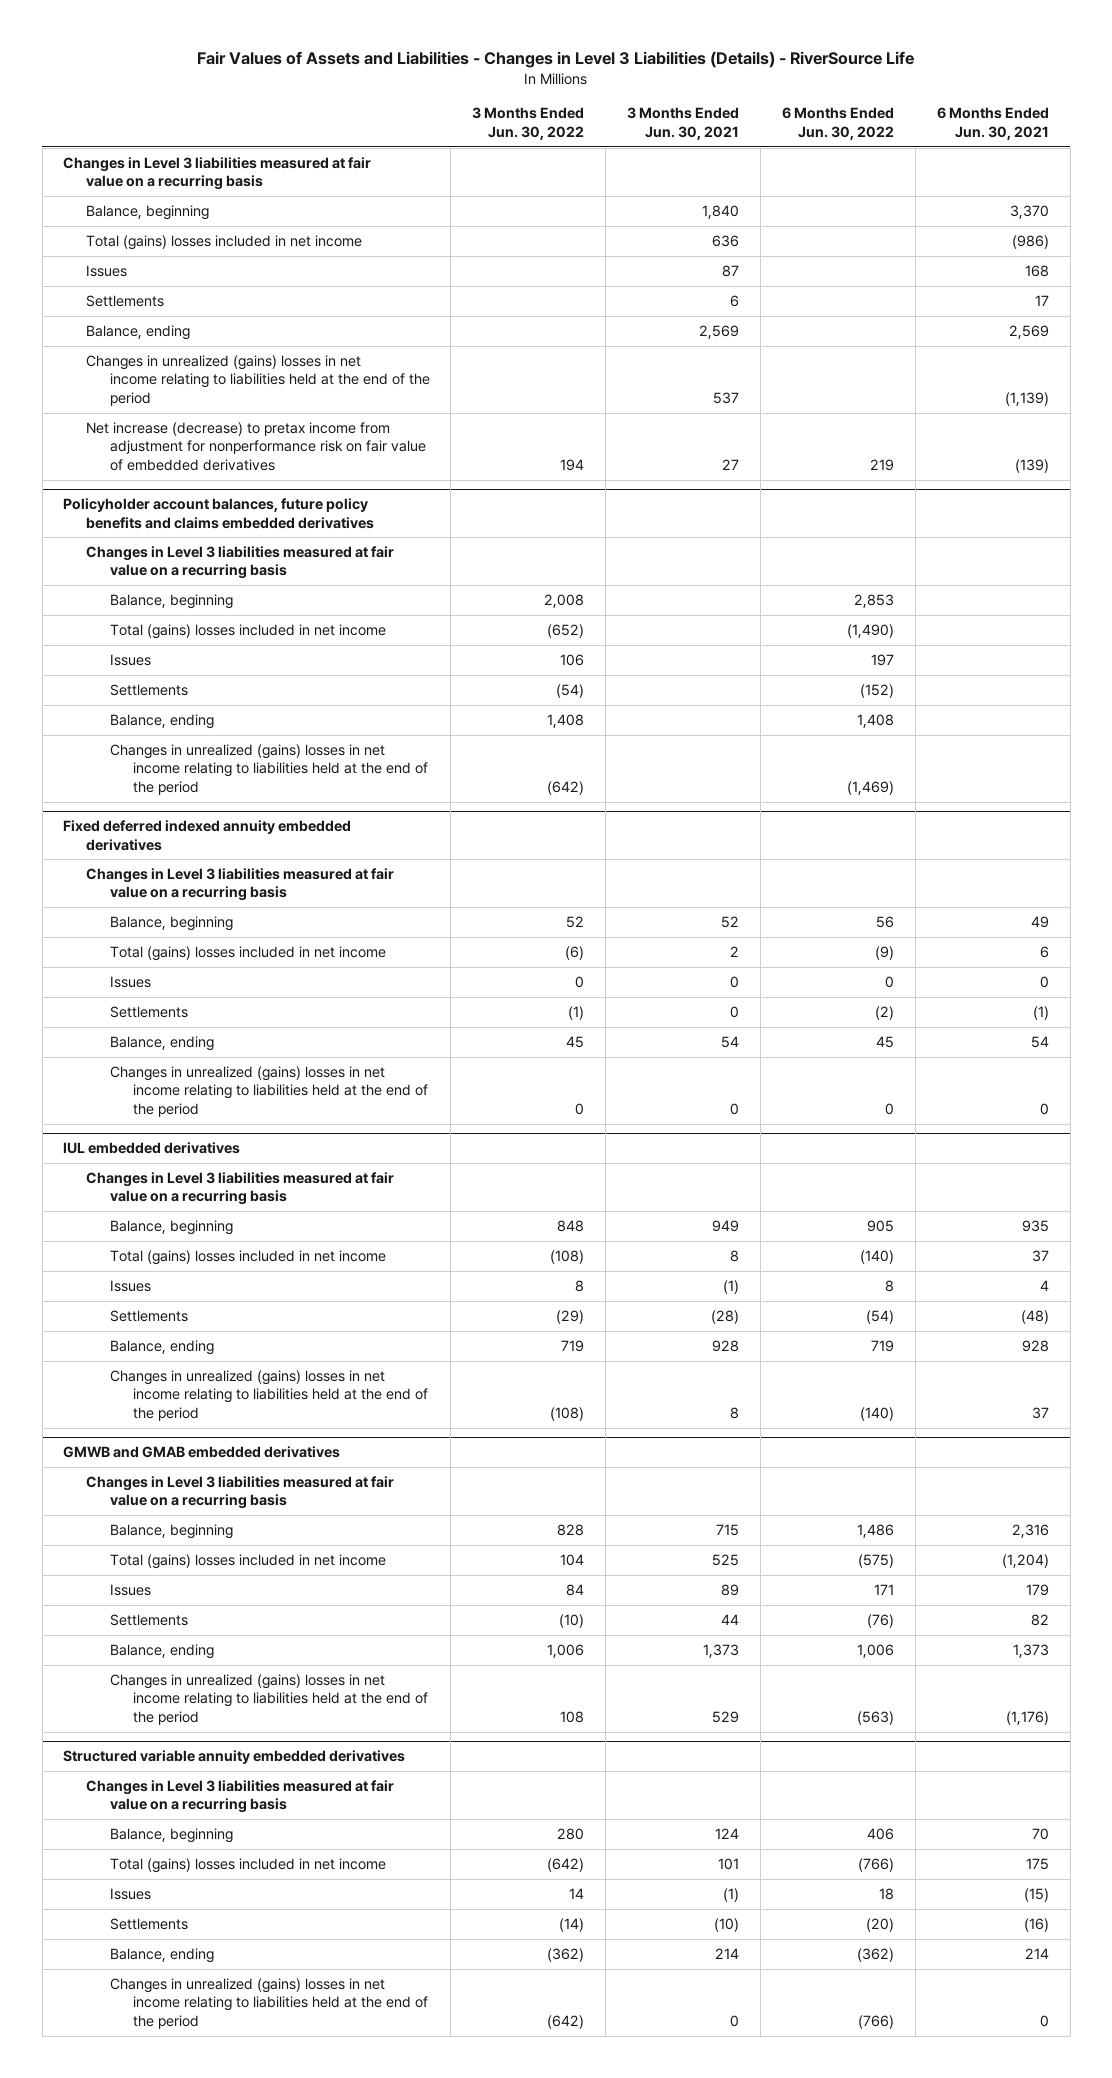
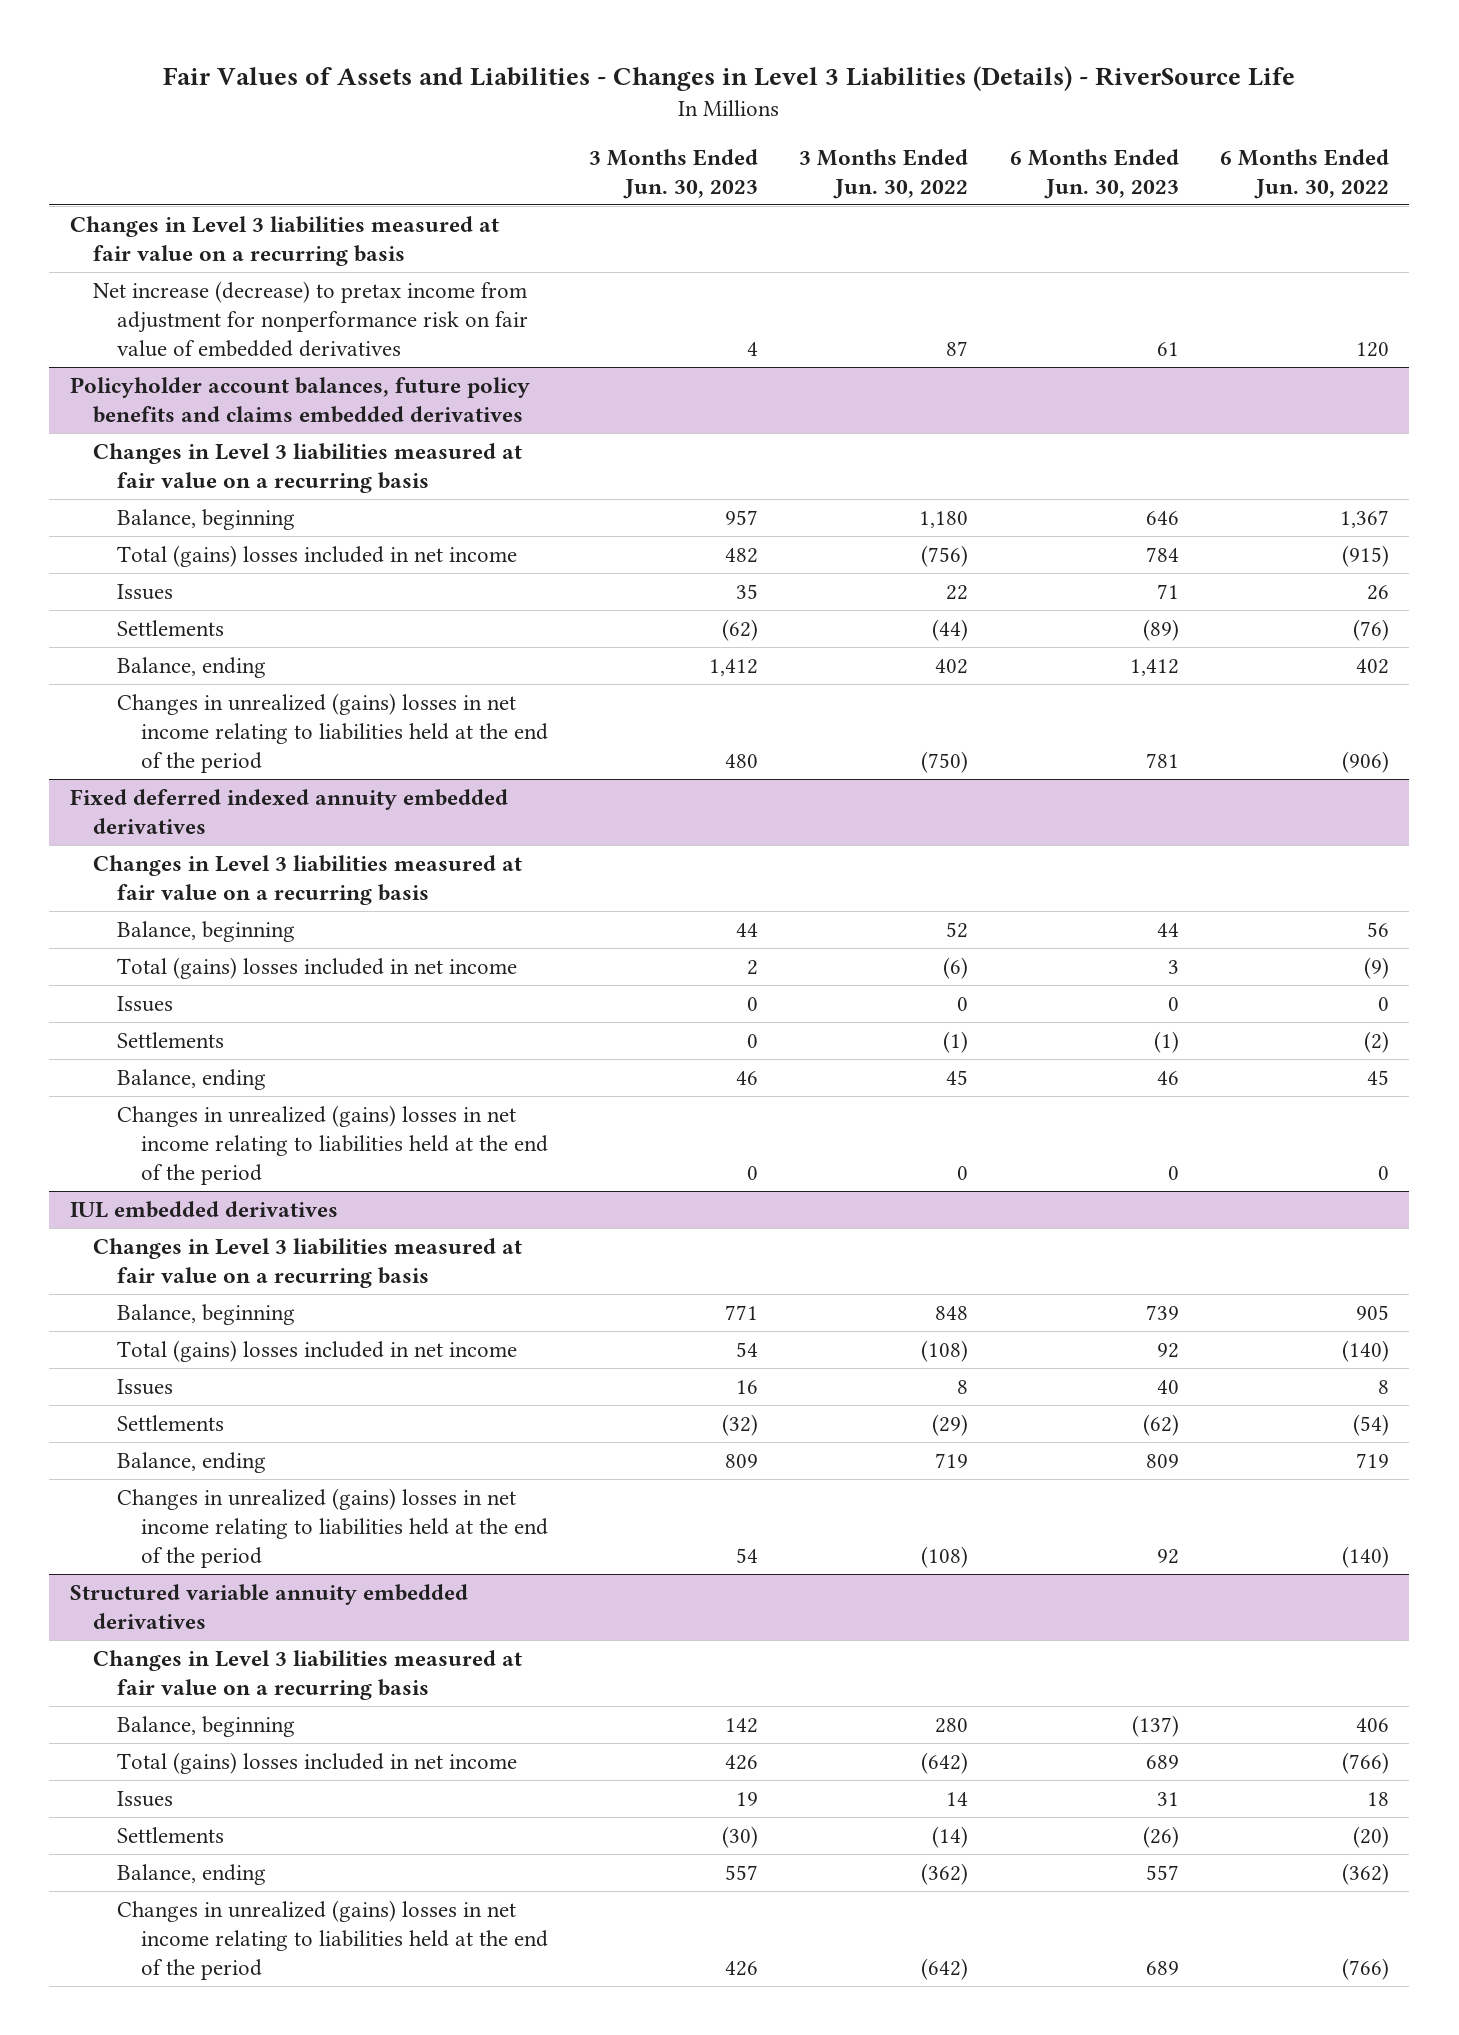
[627,107,740,140] 3 Months Ended Jun. 30, 2021 -> none
[936,107,1049,140] 6 Months Ended Jun. 30, 2021 -> none
none -> [589,148,759,199] 3 Months Ended Jun. 30, 2023
none -> [1009,148,1179,199] 6 Months Ended Jun. 30, 2023
[86,204,210,220] Balance, beginning -> none
[86,234,363,250] Total (gains) losses included in net income -> none
[86,264,128,277] Issues -> none
[86,294,165,307] Settlements -> none
[86,324,191,340] Balance, ending -> none
[86,354,430,406] Changes in unrealized (gains) losses in net income relating to liabilities held at the end of the period -> none
[560,458,585,471] 194 -> [946,340,969,356] 87
[869,458,894,471] 219 -> [1355,341,1389,357] 120
[544,593,585,608] 2,008 -> [919,510,969,528] 1,180
[853,593,894,608] 2,853 -> [1339,509,1389,528] 1,367
[547,623,585,638] (652) -> [921,544,969,567] (756)
[846,623,894,638] (1,490) -> [1341,544,1389,567] (915)
[560,653,585,666] 106 -> [946,584,969,600] 22
[870,653,894,666] 197 -> [1366,584,1389,600] 26
[556,683,585,698] (54) -> [932,618,969,641] (44)
[859,683,894,698] (152) -> [1352,618,1389,641] (76)
[547,713,585,728] 1,408 -> [935,658,969,674] 402
[856,713,894,728] 1,408 -> [1355,658,1389,674] 402
[547,780,585,795] (642) -> [921,750,969,773] (750)
[846,780,894,795] (1,469) -> [1341,750,1389,773] (906)
[63,1446,341,1459] GMWB and GMAB embedded derivatives -> none
[86,1475,395,1510] Changes in Level 3 liabilities measured at fair value on a recurring basis -> none
[109,1523,233,1539] Balance, beginning -> none
[109,1553,386,1569] Total (gains) losses included in net income -> none
[109,1583,151,1596] Issues -> none
[109,1613,188,1626] Settlements -> none
[109,1643,214,1659] Balance, ending -> none
[109,1673,428,1725] Changes in unrealized (gains) losses in net income relating to liabilities held at the end of the period -> none

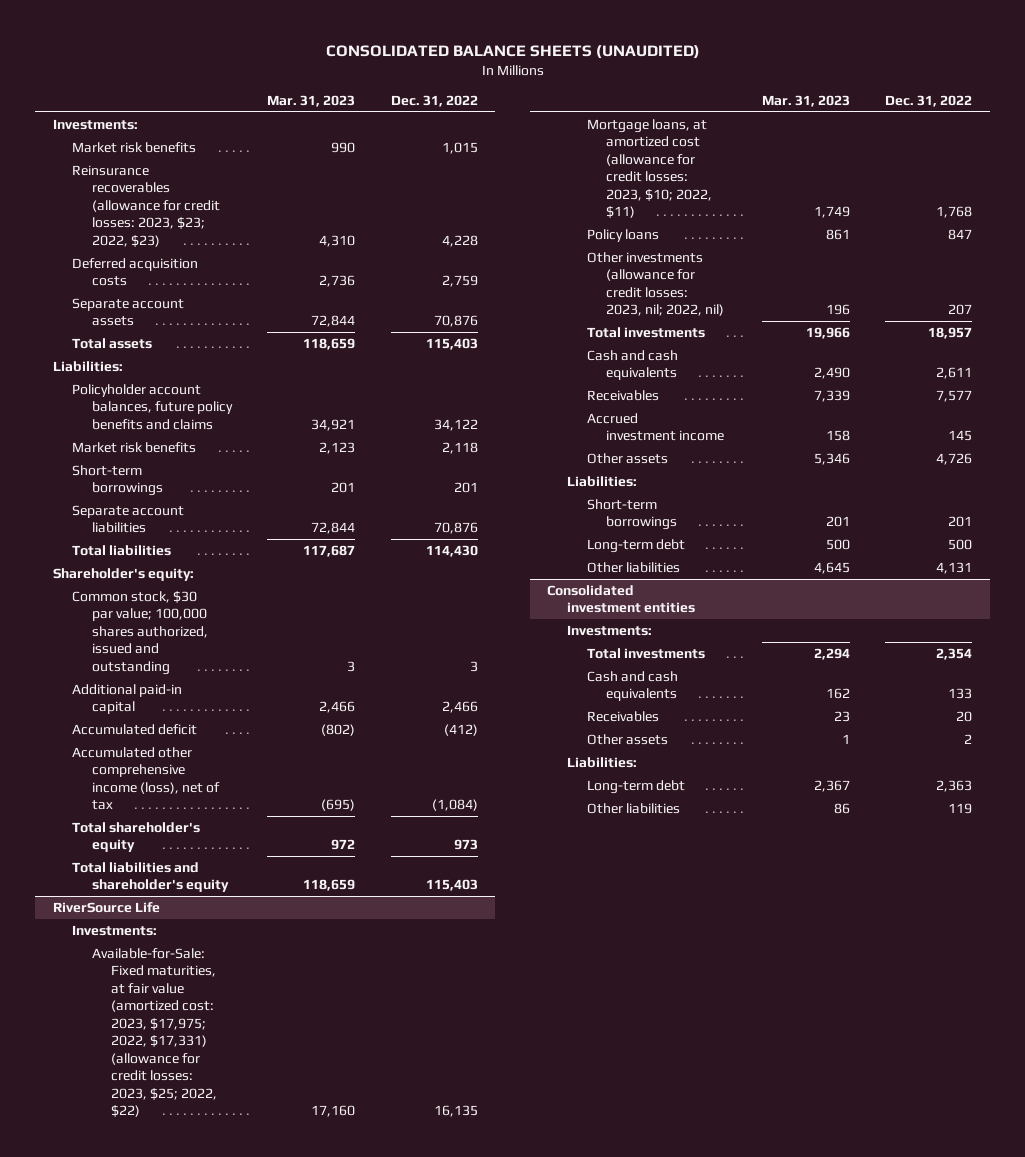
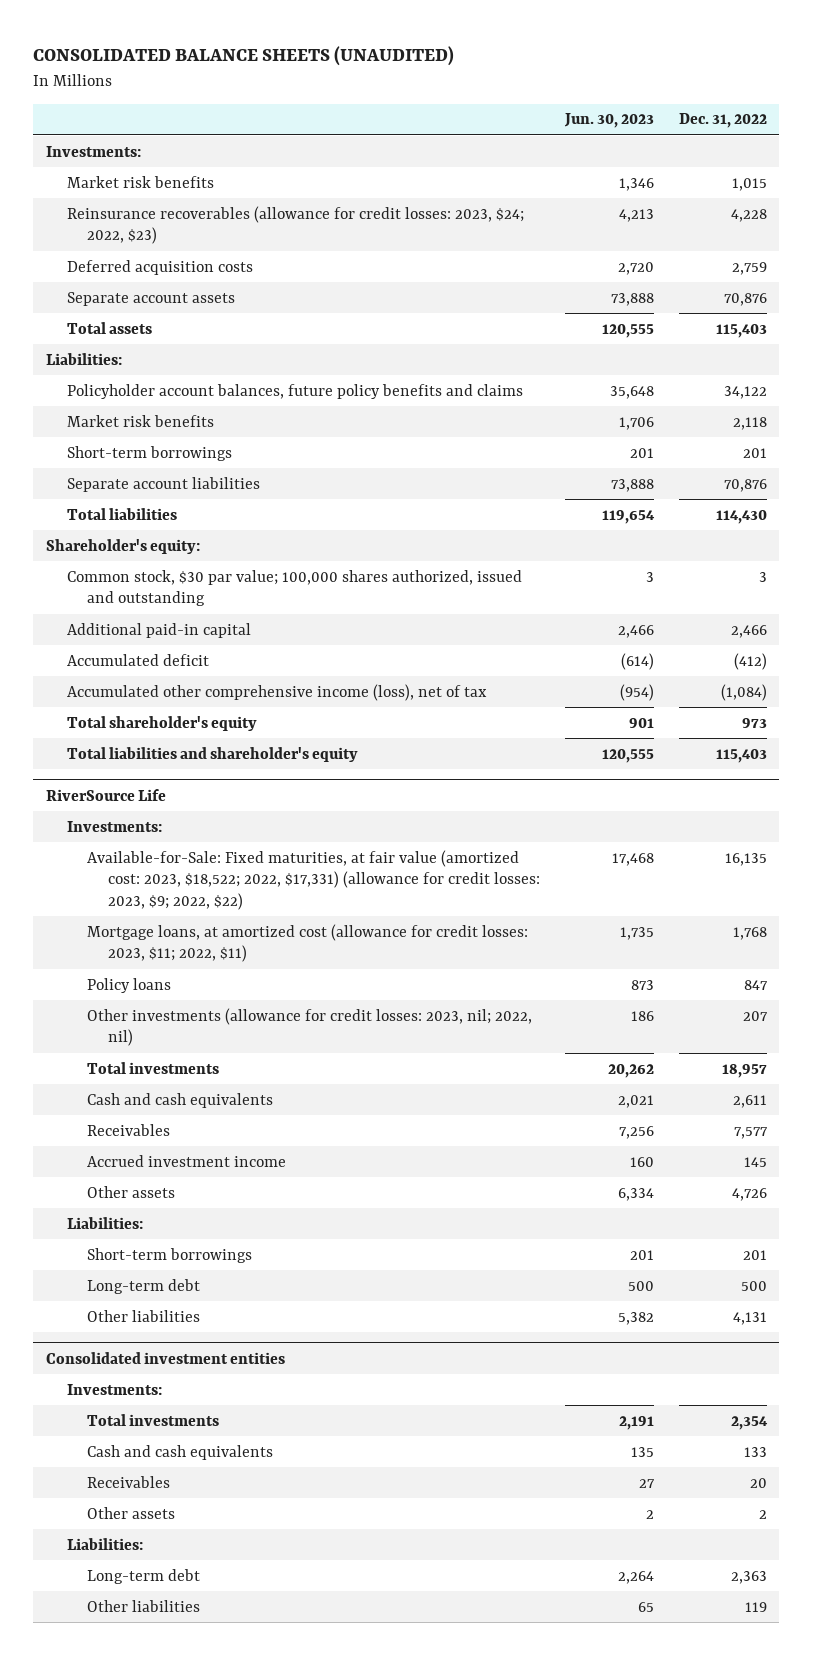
[267,94,356,107] Mar. 31, 2023 -> none
none -> [564,113,655,129] Jun. 30, 2023
[72,164,220,247] Reinsurance recoverables (allowance for credit losses: 2023, $23; 2022, $23) -> [66,205,524,245] Reinsurance recoverables (allowance for credit losses: 2023, $24; 2022, $23)
[91,947,218,1117] Available-for-Sale: Fixed maturities, at fair value (amortized cost: 2023, $17,975; 2022, $17,331) (allowance for credit losses: 2023, $25; 2022, $22) -> [87,849,541,911] Available-for-Sale: Fixed maturities, at fair value (amortized cost: 2023, $18,522; 2022, $17,331) (allowance for credit losses: 2023, $9; 2022, $22)
[586,118,713,219] Mortgage loans, at amortized cost (allowance for credit losses: 2023, $10; 2022, $11) -> [87,923,529,963] Mortgage loans, at amortized cost (allowance for credit losses: 2023, $11; 2022, $11)

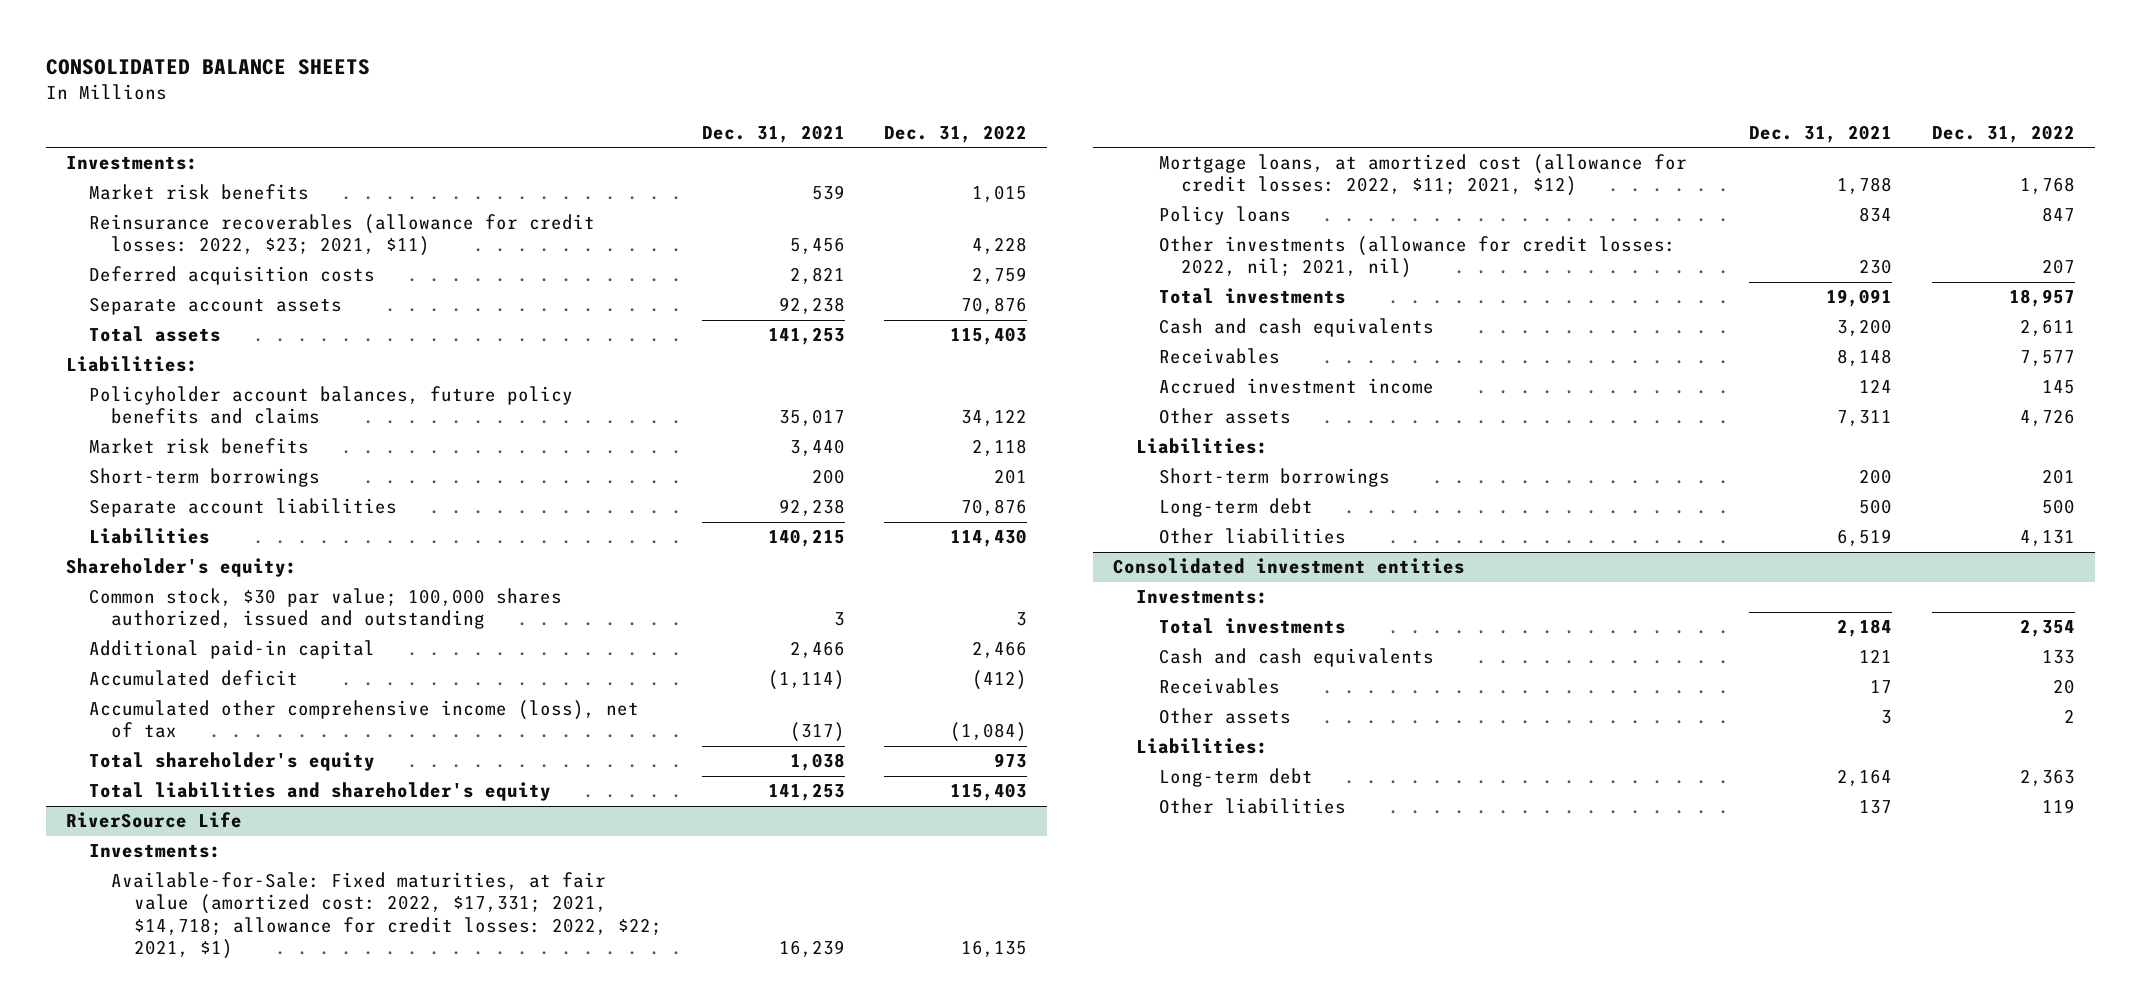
[33,46,455,67] CONSOLIDATED BALANCE SHEETS (UNAUDITED) -> [45,59,370,76] CONSOLIDATED BALANCE SHEETS
[564,113,655,129] Jun. 30, 2023 -> none
none -> [701,124,845,143] Dec. 31, 2021
[66,205,524,245] Reinsurance recoverables (allowance for credit losses: 2023, $24; 2022, $23) -> [88,214,595,257] Reinsurance recoverables (allowance for credit losses: 2022, $23; 2021, $11)
[66,507,177,520] Total liabilities -> [88,528,210,545] Liabilities
[87,849,541,911] Available-for-Sale: Fixed maturities, at fair value (amortized cost: 2023, $18,522; 2022, $17,331) (allowance for credit losses: 2023, $9; 2022, $22) -> [111,872,663,959] Available-for-Sale: Fixed maturities, at fair value (amortized cost: 2022, $17,331; 2021, $14,718; allowance for credit losses: 2022, $22; 2021, $1)
[87,923,529,963] Mortgage loans, at amortized cost (allowance for credit losses: 2023, $11; 2022, $11) -> [1158,154,1687,197] Mortgage loans, at amortized cost (allowance for credit losses: 2022, $11; 2021, $12)
[87,1007,533,1047] Other investments (allowance for credit losses: 2023, nil; 2022, nil) -> [1158,236,1676,279] Other investments (allowance for credit losses: 2022, nil; 2021, nil)

